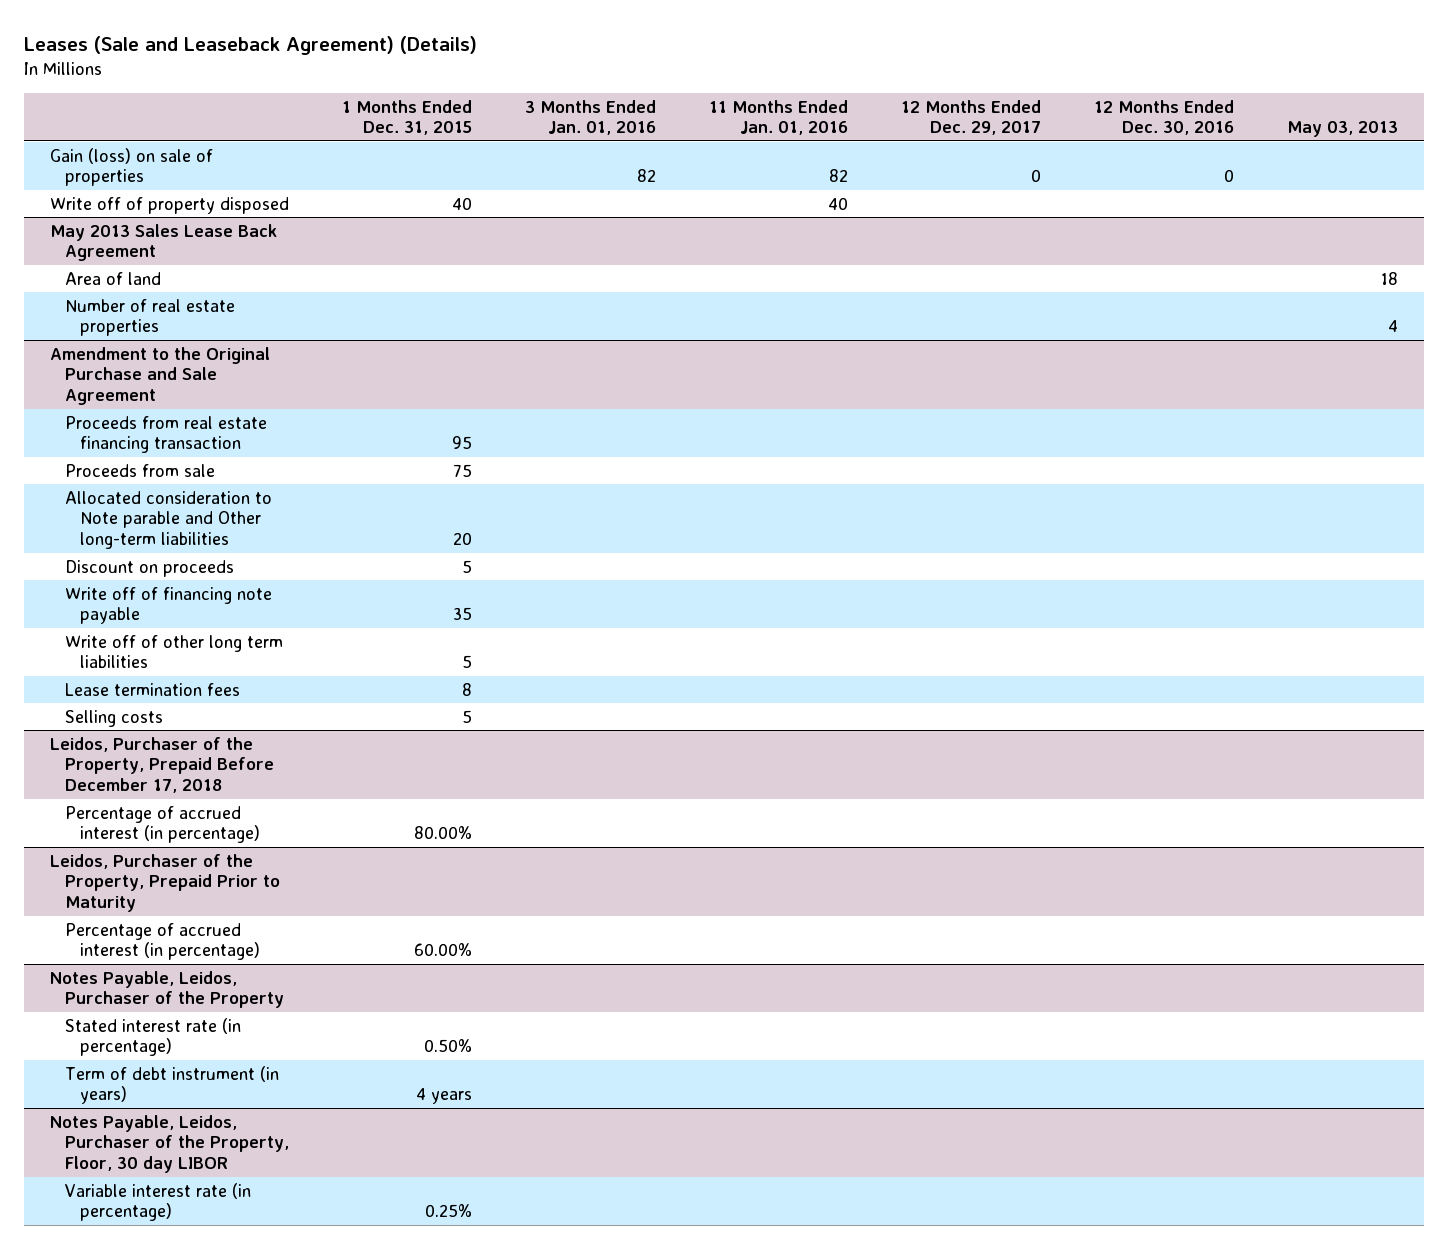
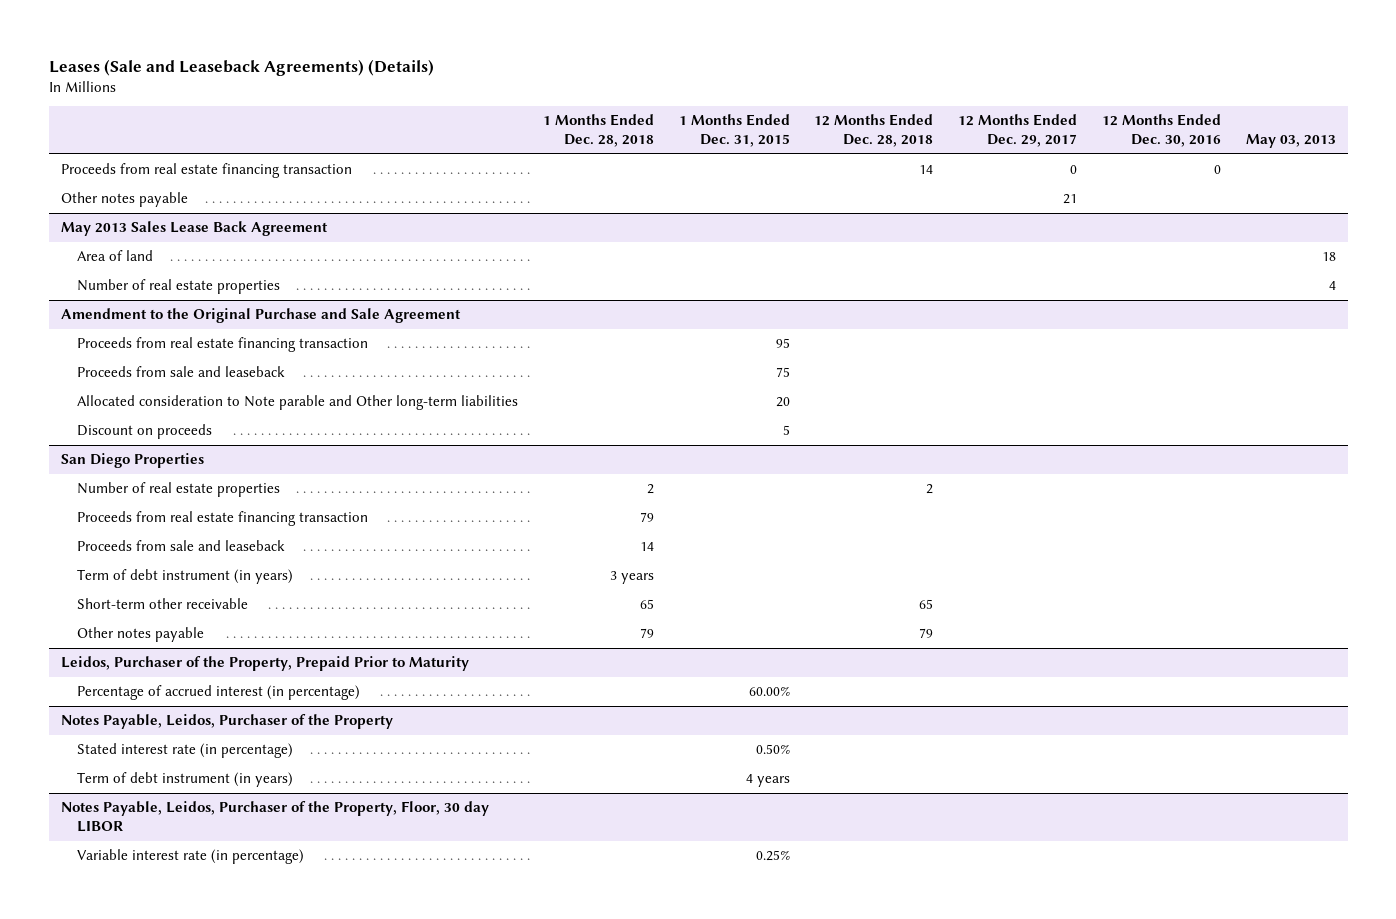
[23,36,477,56] Leases (Sale and Leaseback Agreement) (Details) -> [48,58,434,76] Leases (Sale and Leaseback Agreements) (Details)
[525,99,657,136] 3 Months Ended Jan. 01, 2016 -> none
[709,99,849,136] 11 Months Ended Jan. 01, 2016 -> none
none -> [542,114,654,148] 1 Months Ended Dec. 28, 2018
none -> [814,114,934,148] 12 Months Ended Dec. 28, 2018
[50,147,214,187] Gain (loss) on sale of properties -> none
[50,196,290,214] Write off of property disposed -> none
none -> [60,163,352,179] Proceeds from real estate financing transaction
none -> [60,192,188,208] Other notes payable
[65,463,216,477] Proceeds from sale -> [77,366,286,378] Proceeds from sale and leaseback
[65,586,273,625] Write off of financing note payable -> none
[65,634,284,669] Write off of other long term liabilities -> none
[65,682,241,696] Lease termination fees -> none
[65,709,164,727] Selling costs -> none
[50,736,275,794] Leidos, Purchaser of the Property, Prepaid Before December 17, 2018 -> none
[65,805,261,844] Percentage of accrued interest (in percentage) -> none
none -> [60,453,204,469] San Diego Properties
none -> [77,482,281,498] Number of real estate properties
none -> [77,511,369,527] Proceeds from real estate financing transaction
none -> [77,540,286,552] Proceeds from sale and leaseback
none -> [77,569,294,585] Term of debt instrument (in years)
none -> [77,598,249,610] Short-term other receivable
none -> [77,627,205,643] Other notes payable

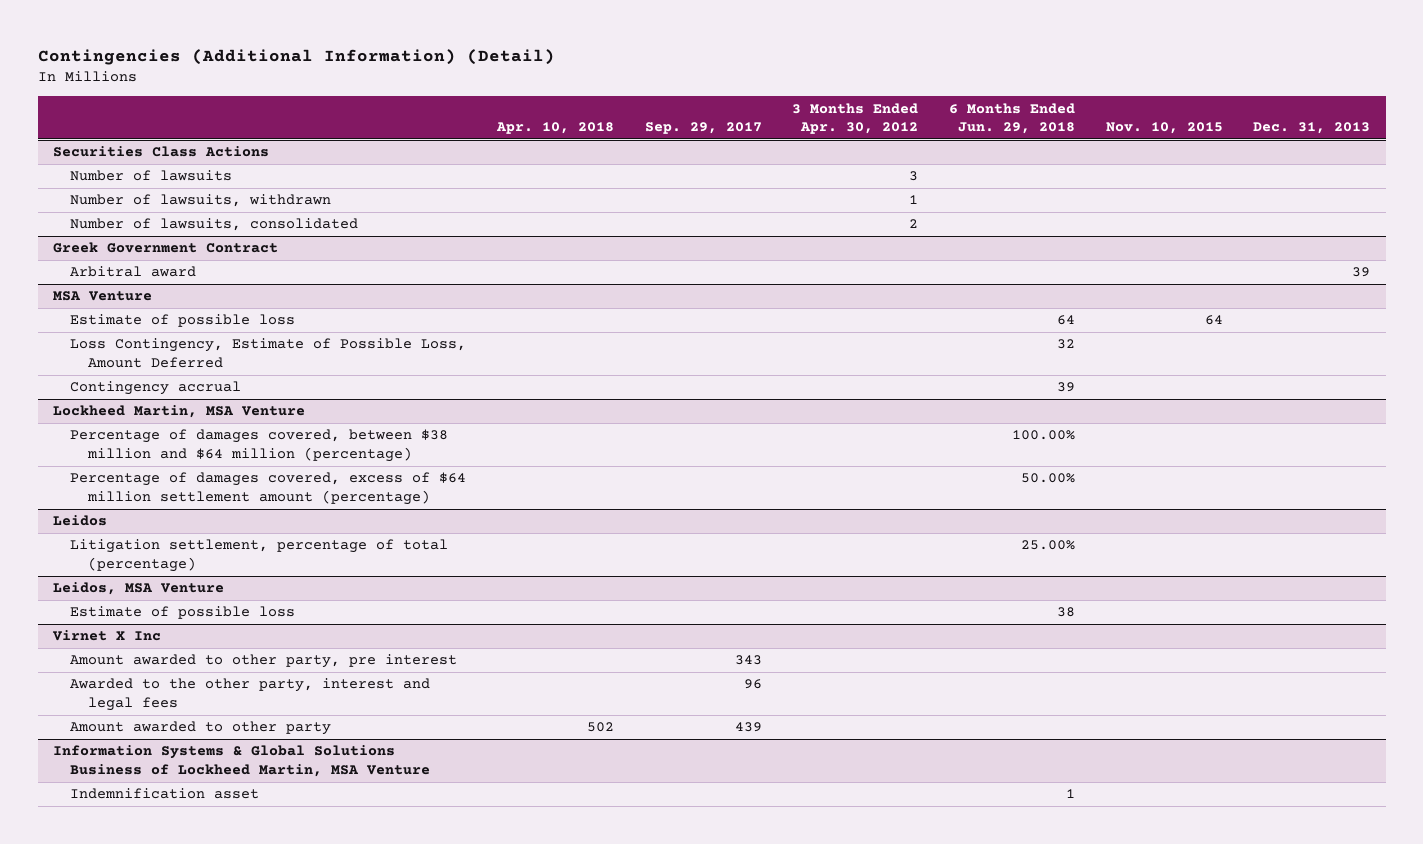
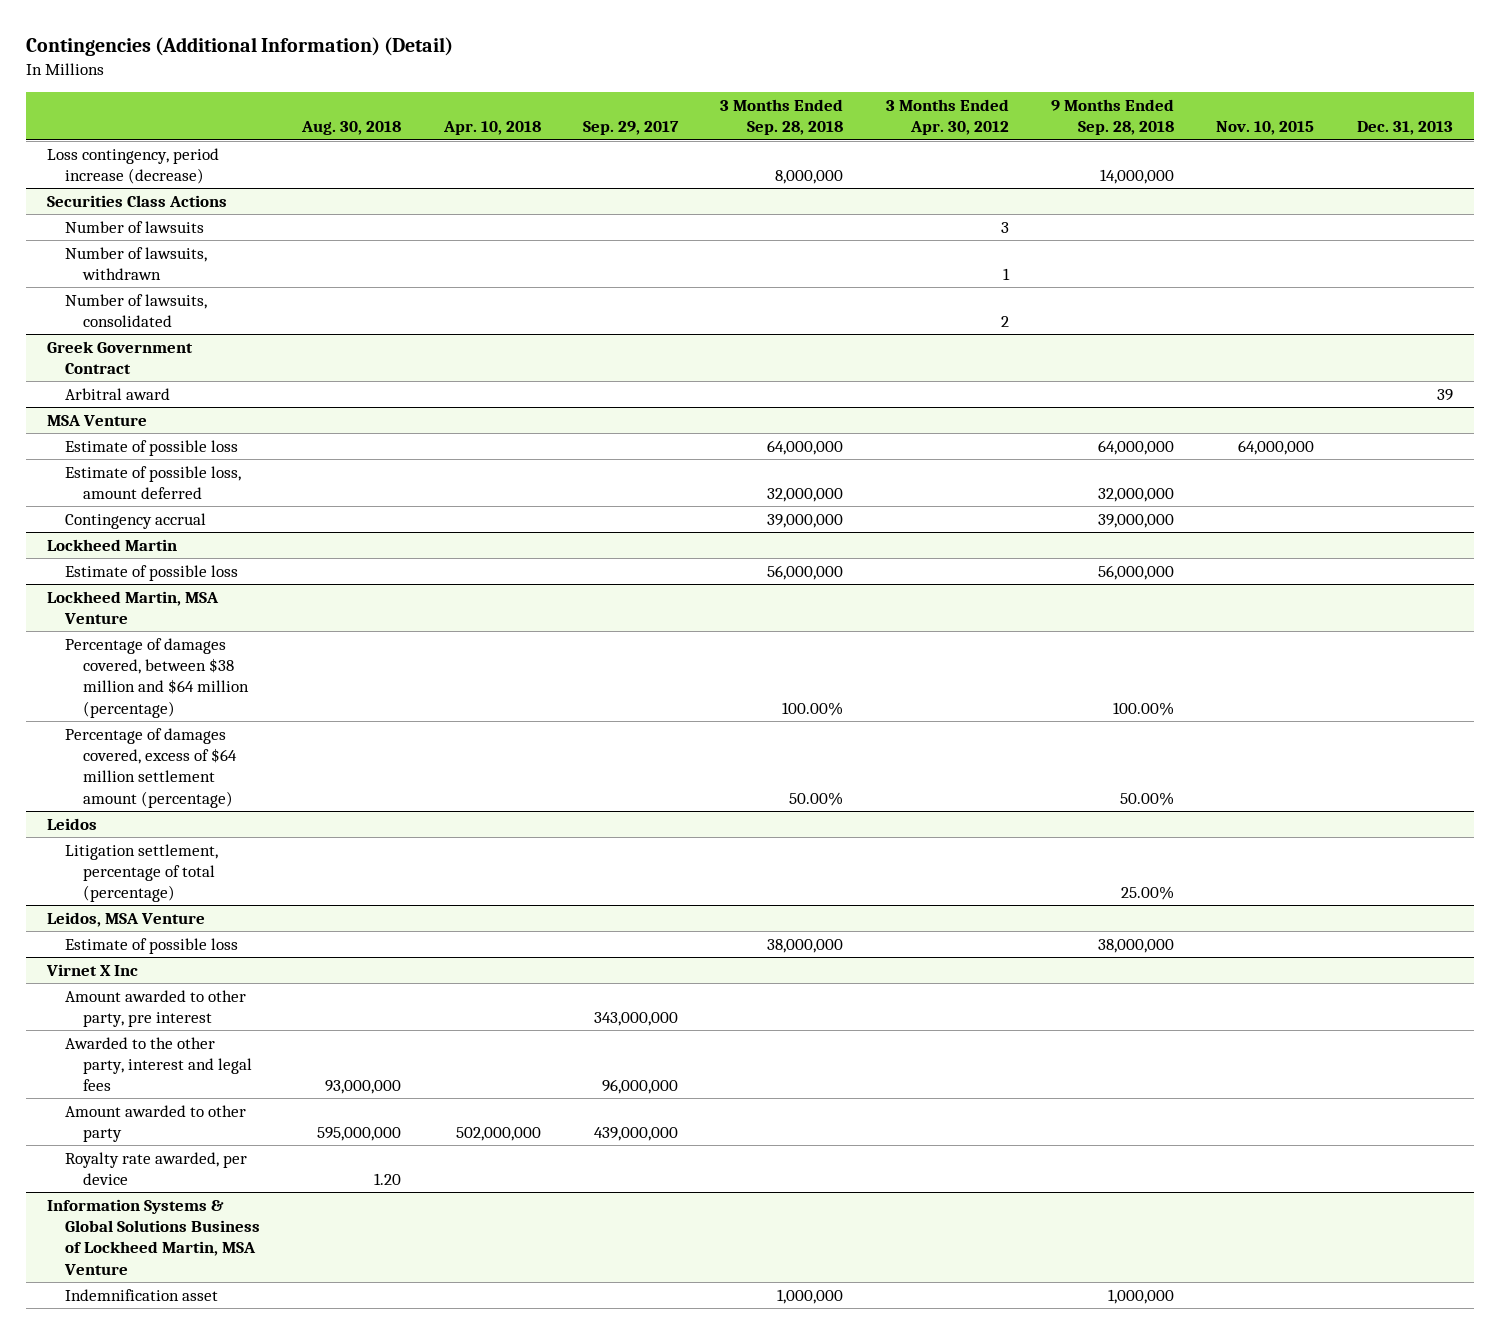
[948,102,1075,135] 6 Months Ended Jun. 29, 2018 -> none
none -> [301,121,402,136] Aug. 30, 2018
none -> [720,99,844,136] 3 Months Ended Sep. 28, 2018
none -> [1051,99,1175,136] 9 Months Ended Sep. 28, 2018
none -> [47,147,220,185] Loss contingency, period increase (decrease)
[1204,315,1223,326] 64 -> [1238,439,1315,455] 64,000,000
[70,338,467,368] Loss Contingency, Estimate of Possible Loss, Amount Deferred -> [65,465,242,500] Estimate of possible loss, amount deferred
none -> [47,538,178,551] Lockheed Martin
none -> [65,564,239,581] Estimate of possible loss
[734,655,762,666] 343 -> [594,1012,679,1027] 343,000,000
[743,679,762,690] 96 -> [602,1079,679,1095] 96,000,000
[587,722,615,733] 502 -> [455,1127,541,1142] 502,000,000
[734,722,762,733] 439 -> [594,1127,679,1142] 439,000,000
none -> [65,1151,248,1186] Royalty rate awarded, per device

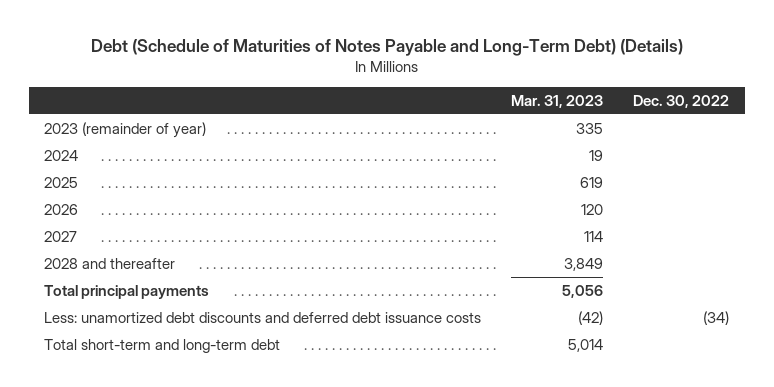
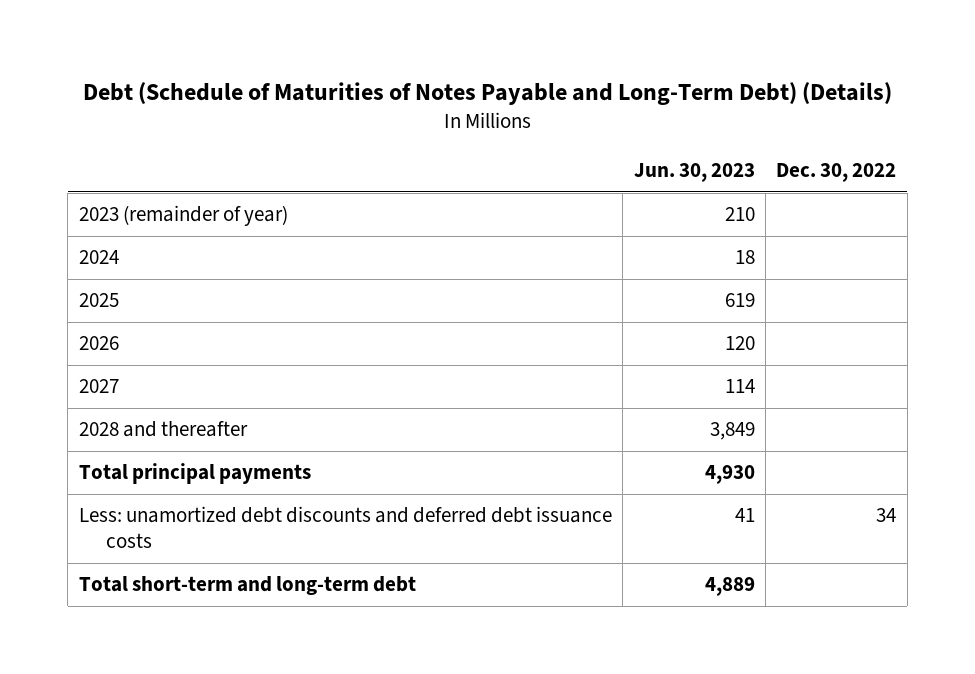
[511,94,604,108] Mar. 31, 2023 -> none
none -> [633,163,755,183] Jun. 30, 2023
[703,310,730,325] (34) -> [876,508,897,523] 34

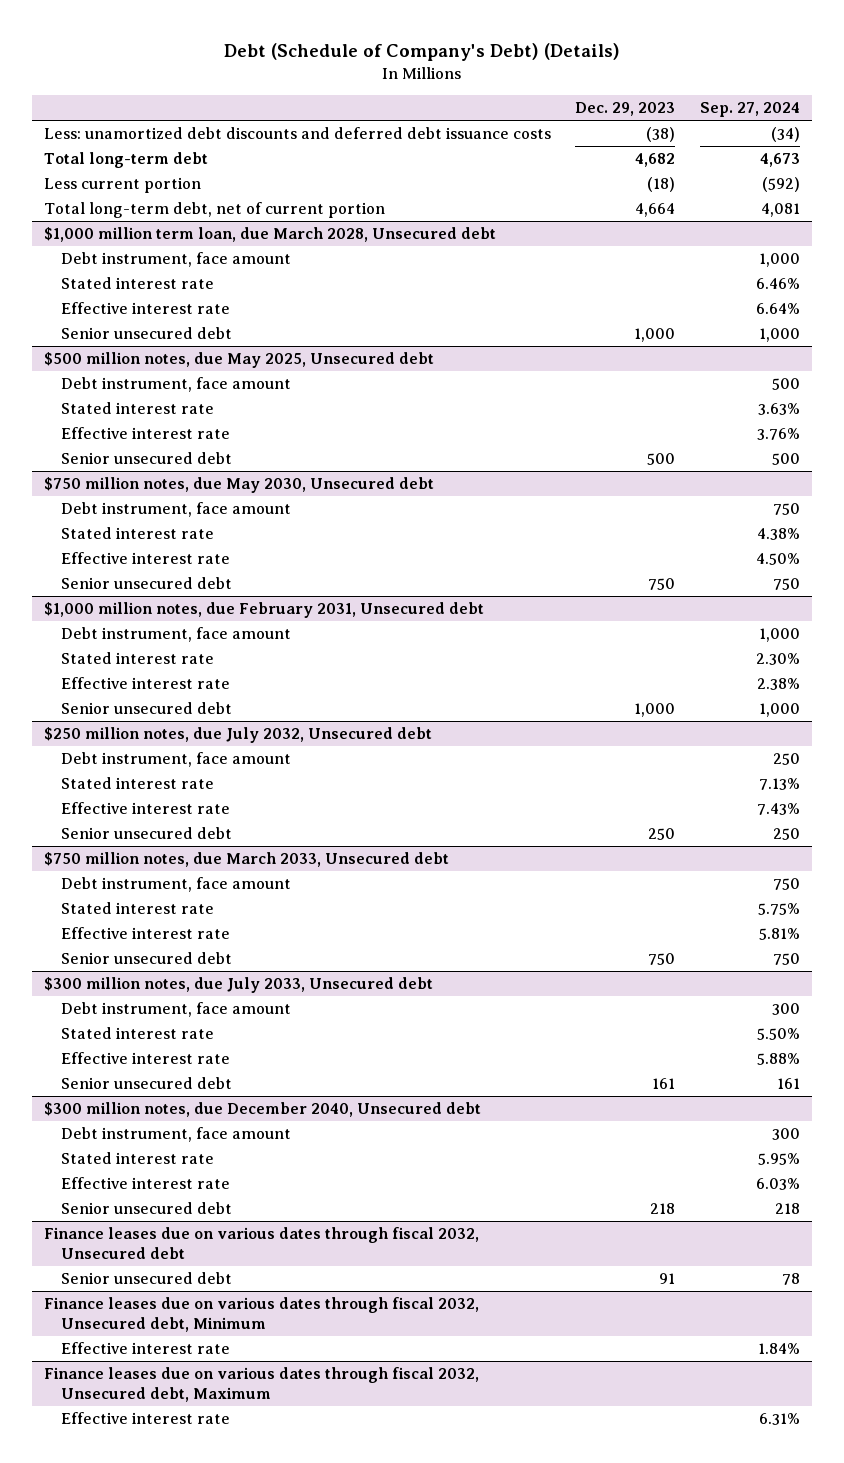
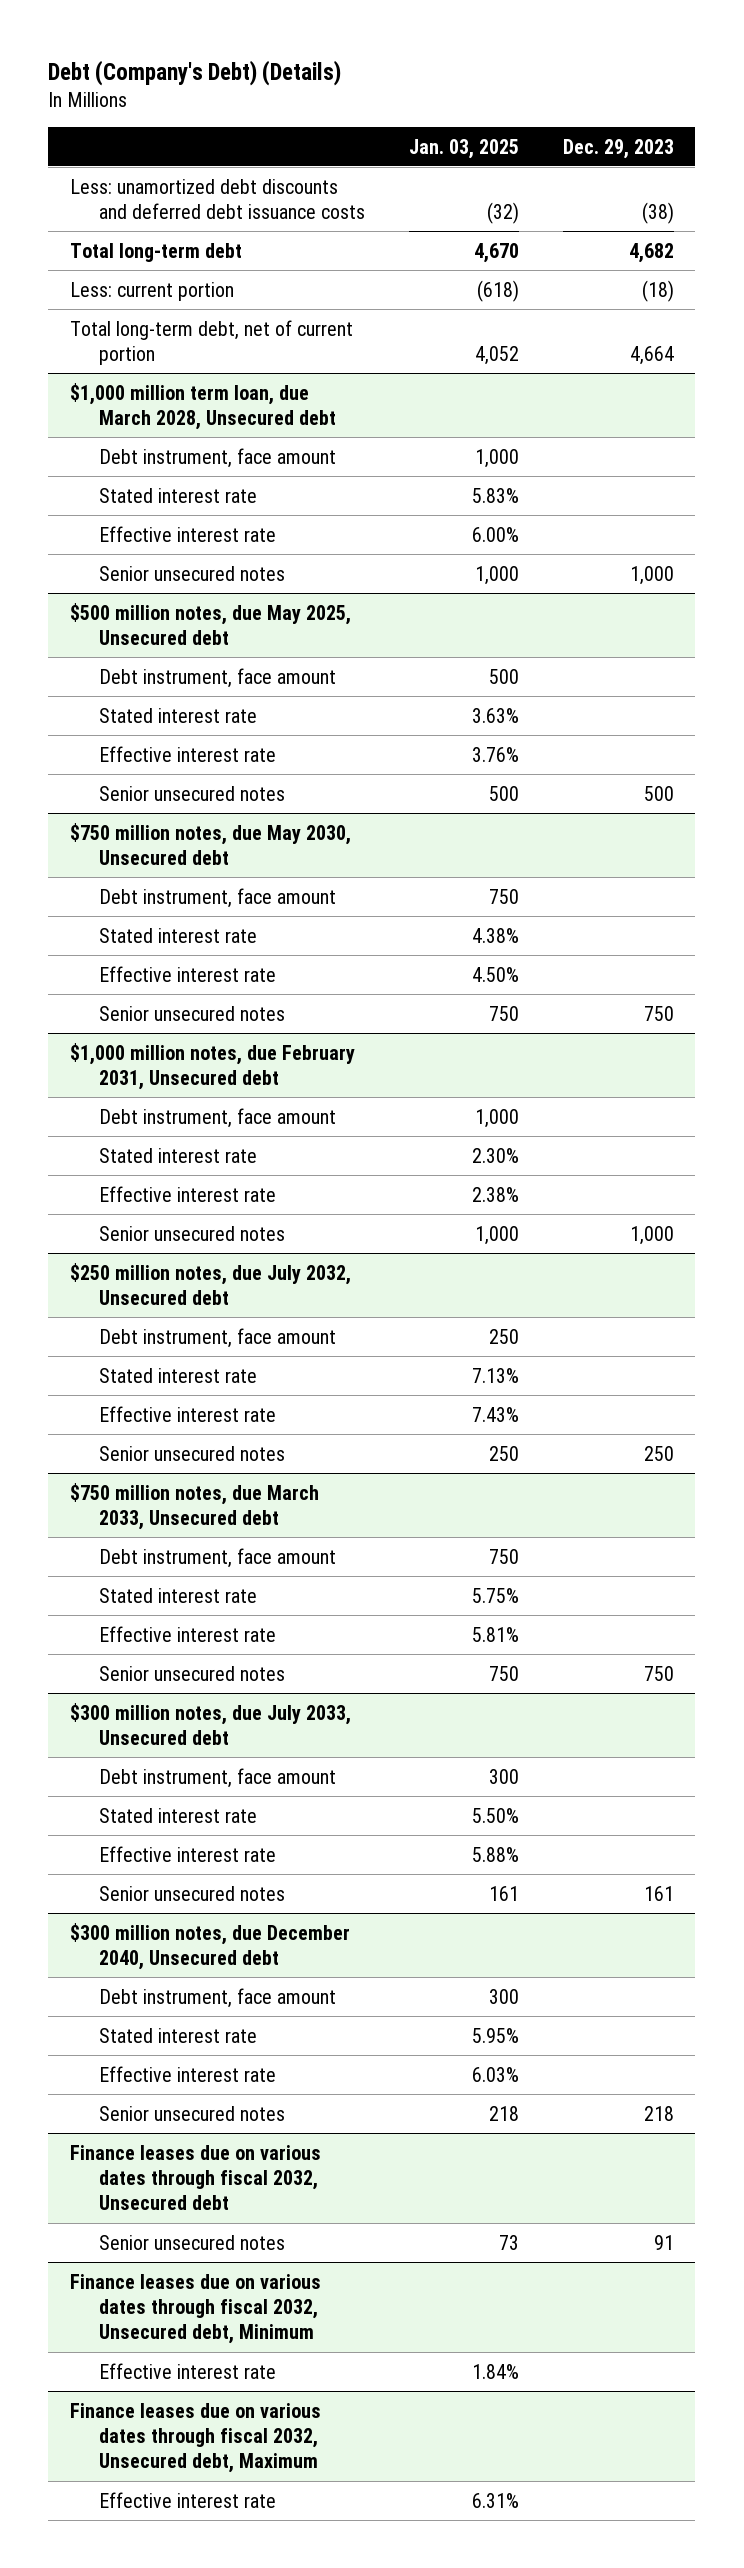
[223,42,620,61] Debt (Schedule of Company's Debt) (Details) -> [48,59,342,86] Debt (Company's Debt) (Details)
[699,102,800,118] Sep. 27, 2024 -> none
none -> [408,138,519,159] Jan. 03, 2025
[44,177,202,194] Less current portion -> [70,281,235,301] Less: current portion
[61,327,233,340] Senior unsecured debt -> [98,565,285,581] Senior unsecured notes
[61,452,233,465] Senior unsecured debt -> [98,785,285,801] Senior unsecured notes
[61,577,233,590] Senior unsecured debt -> [98,1005,285,1021] Senior unsecured notes
[61,702,233,715] Senior unsecured debt -> [98,1225,285,1241] Senior unsecured notes
[61,827,233,840] Senior unsecured debt -> [98,1445,285,1461] Senior unsecured notes
[61,952,233,965] Senior unsecured debt -> [98,1665,285,1681] Senior unsecured notes
[61,1077,233,1090] Senior unsecured debt -> [98,1885,285,1901] Senior unsecured notes
[61,1202,233,1215] Senior unsecured debt -> [98,2105,285,2121] Senior unsecured notes
[61,1272,233,1285] Senior unsecured debt -> [98,2234,285,2250] Senior unsecured notes

